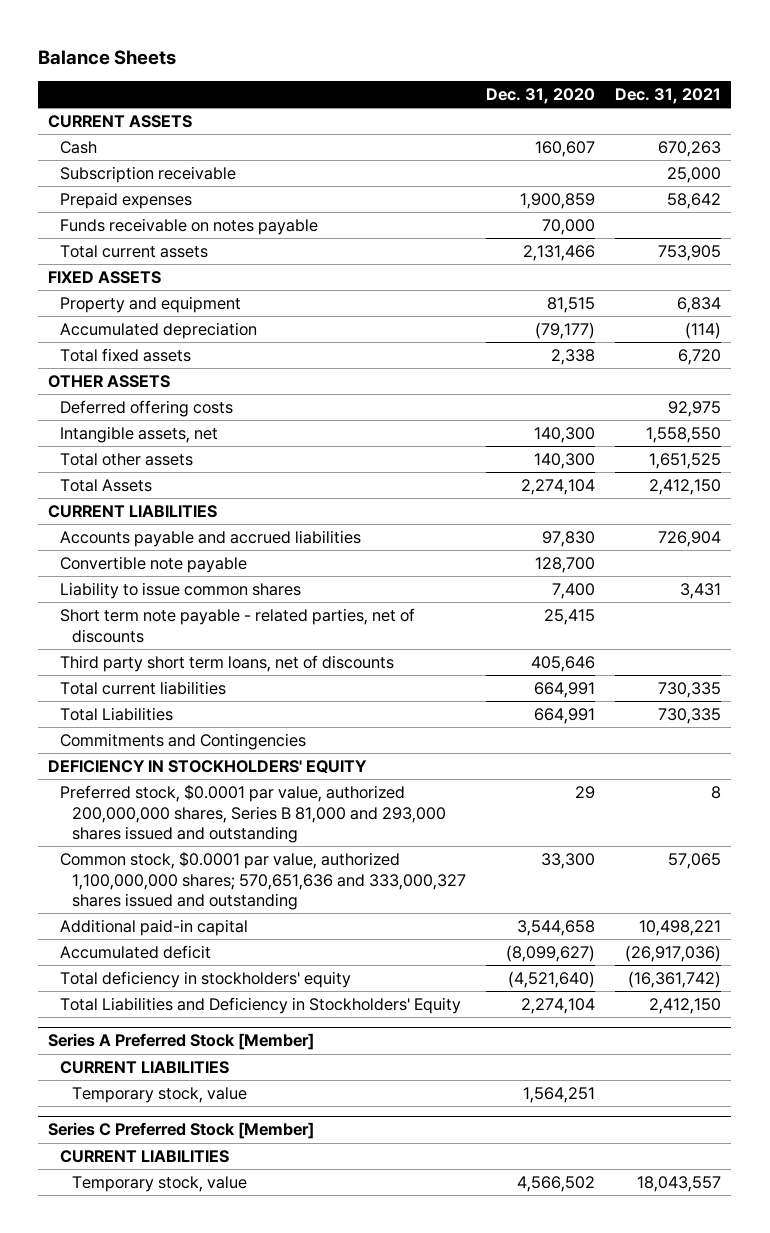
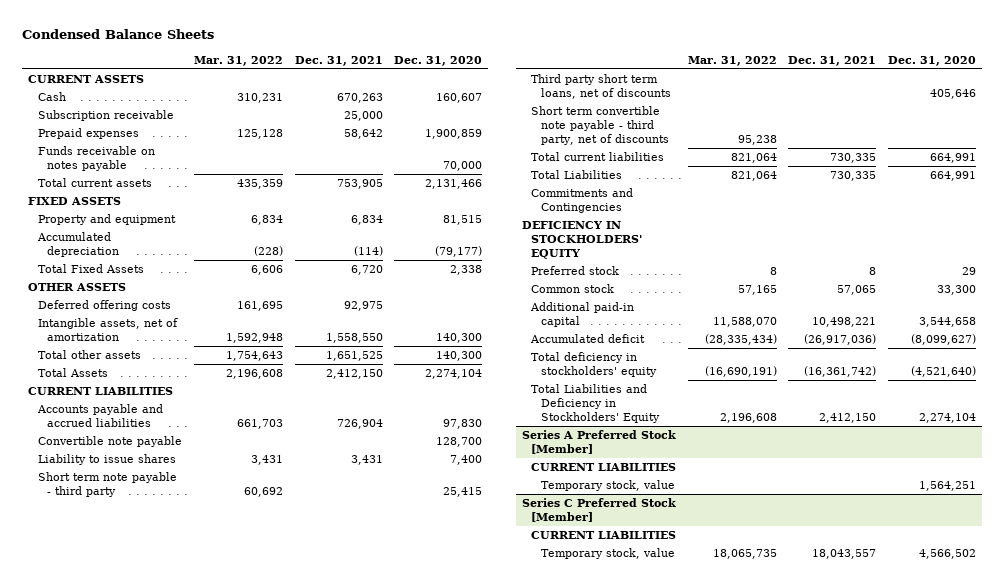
[38,50,177,66] Balance Sheets -> [22,29,215,40] Condensed Balance Sheets
none -> [194,55,284,66] Mar. 31, 2022
[60,348,192,363] Total fixed assets -> [37,264,144,274] Total Fixed Assets
[60,426,219,444] Intangible assets, net -> [37,318,178,342] Intangible assets, net of amortization
[60,582,302,600] Liability to issue common shares -> [37,454,176,466] Liability to issue shares
[60,608,416,643] Short term note payable - related parties, net of discounts -> [37,472,177,498] Short term note payable - third party
none -> [531,106,669,145] Short term convertible note payable - third party, net of discounts
[60,784,447,844] Preferred stock, $0.0001 par value, authorized 200,000,000 shares, Series B 81,000 and 293,000 shares issued and outstanding -> [531,266,620,276] Preferred stock
[60,851,467,911] Common stock, $0.0001 par value, authorized 1,100,000,000 shares; 570,651,636 and 333,000,327 shares issued and outstanding -> [531,284,615,294] Common stock

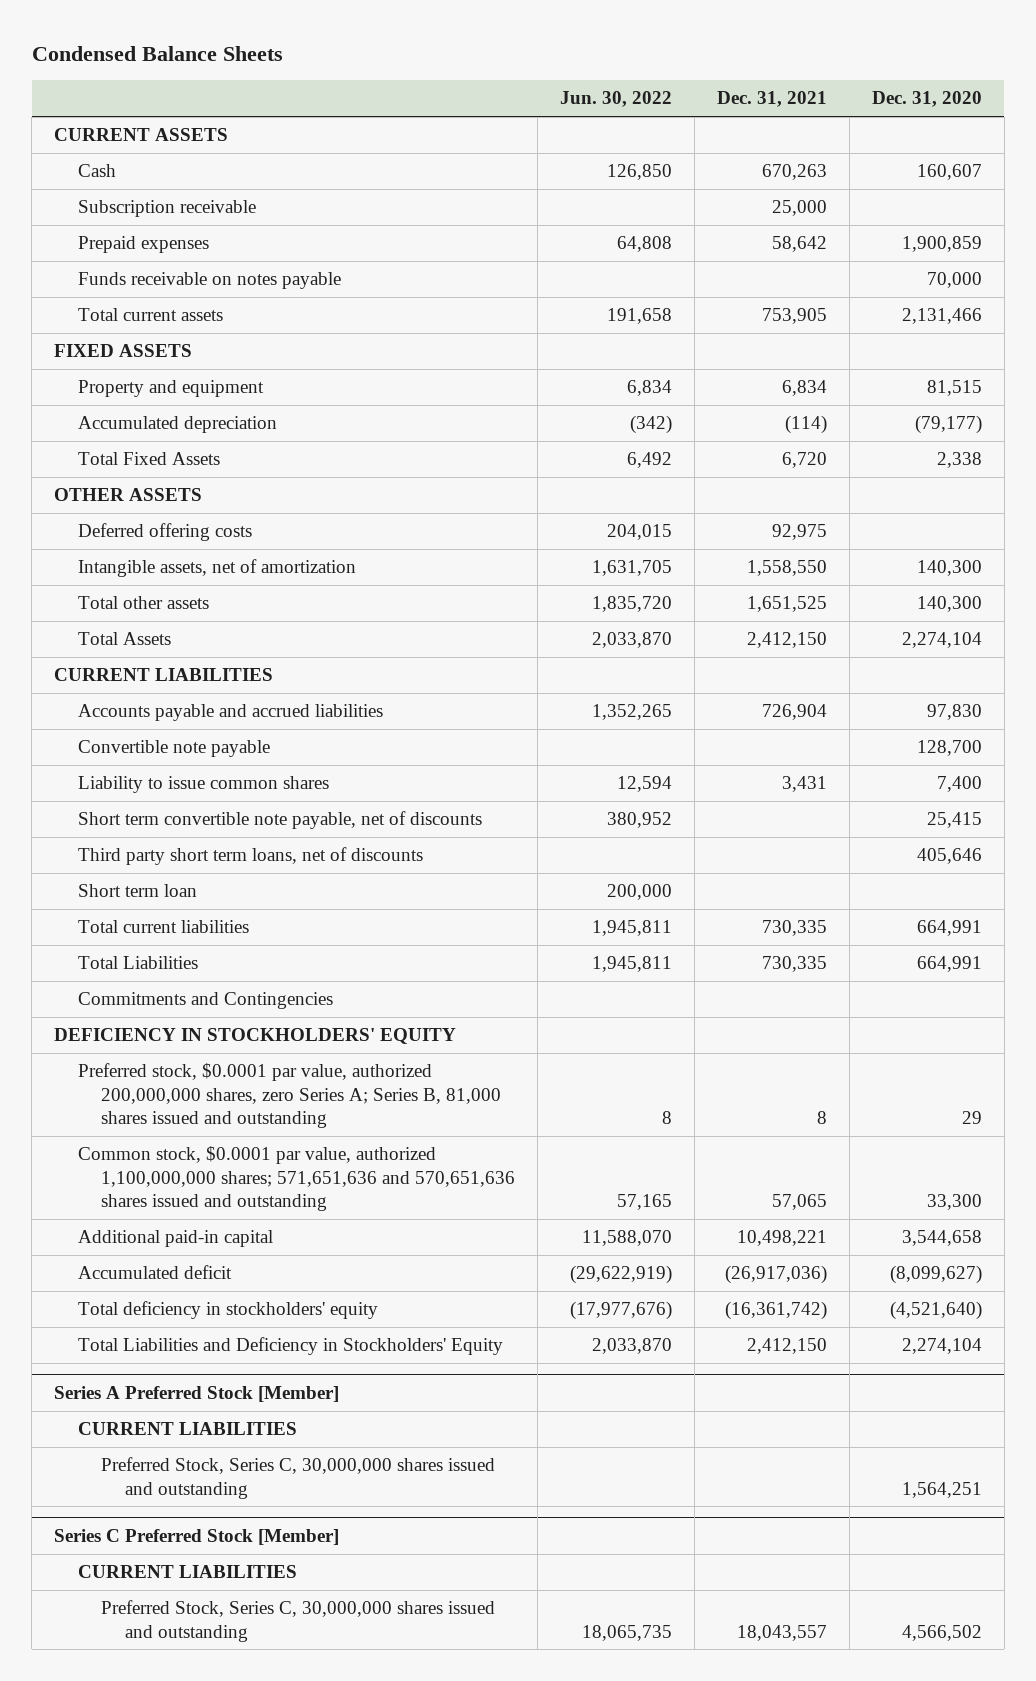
[194,55,284,66] Mar. 31, 2022 -> none
none -> [560,91,673,108] Jun. 30, 2022
[37,454,176,466] Liability to issue shares -> [77,776,329,794] Liability to issue common shares
[37,472,177,498] Short term note payable - third party -> [77,811,482,830] Short term convertible note payable, net of discounts
[531,106,669,145] Short term convertible note payable - third party, net of discounts -> [77,884,197,898] Short term loan
[531,266,620,276] Preferred stock -> [77,1063,502,1128] Preferred stock, $0.0001 par value, authorized 200,000,000 shares, zero Series A; Series B, 81,000 shares issued and outstanding
[531,284,615,294] Common stock -> [77,1146,516,1211] Common stock, $0.0001 par value, authorized 1,100,000,000 shares; 571,651,636 and 570,651,636 shares issued and outstanding
[540,480,675,492] Temporary stock, value -> [101,1457,496,1499] Preferred Stock, Series C, 30,000,000 shares issued and outstanding
[540,548,675,560] Temporary stock, value -> [101,1600,496,1642] Preferred Stock, Series C, 30,000,000 shares issued and outstanding

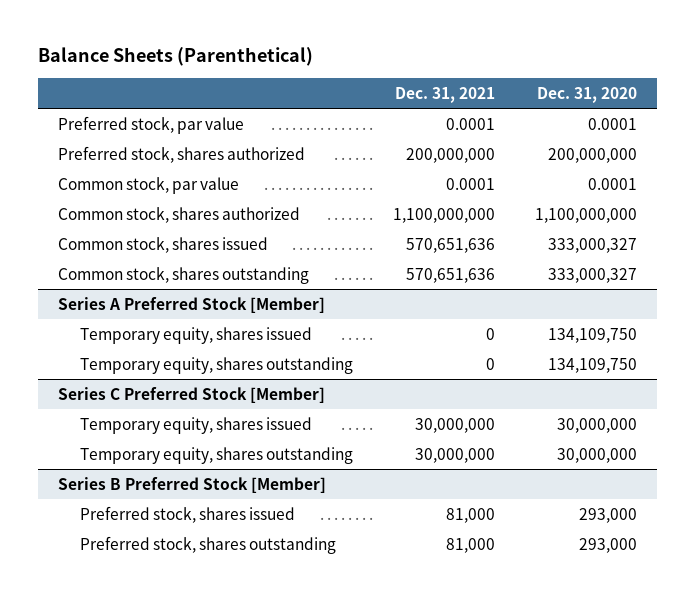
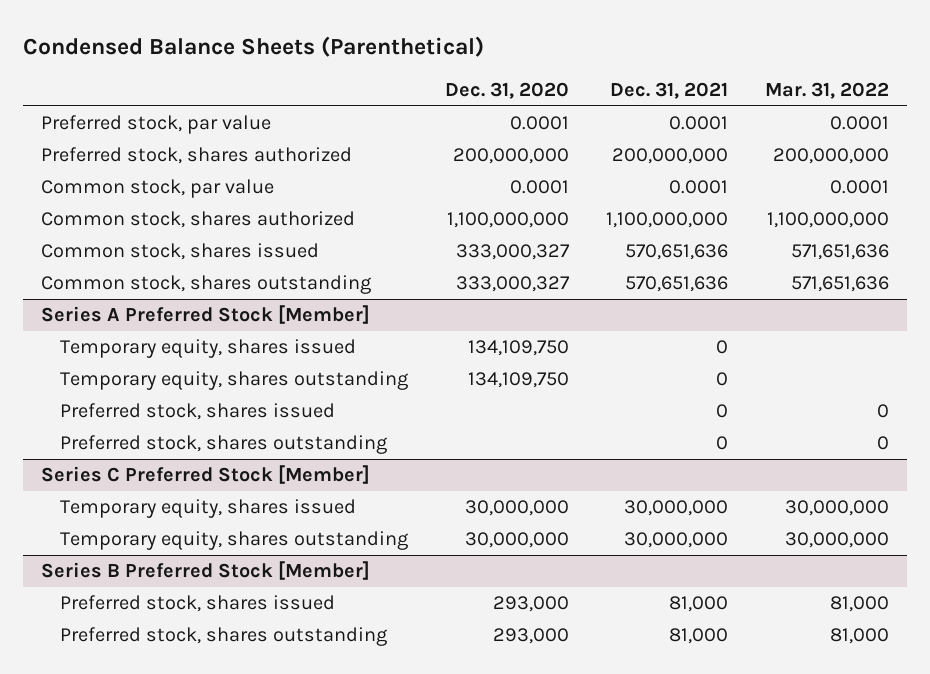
[37,47,313,67] Balance Sheets (Parenthetical) -> [22,36,484,58] Condensed Balance Sheets (Parenthetical)
none -> [764,82,889,100] Mar. 31, 2022
none -> [59,403,335,421] Preferred stock, shares issued
none -> [59,435,387,455] Preferred stock, shares outstanding

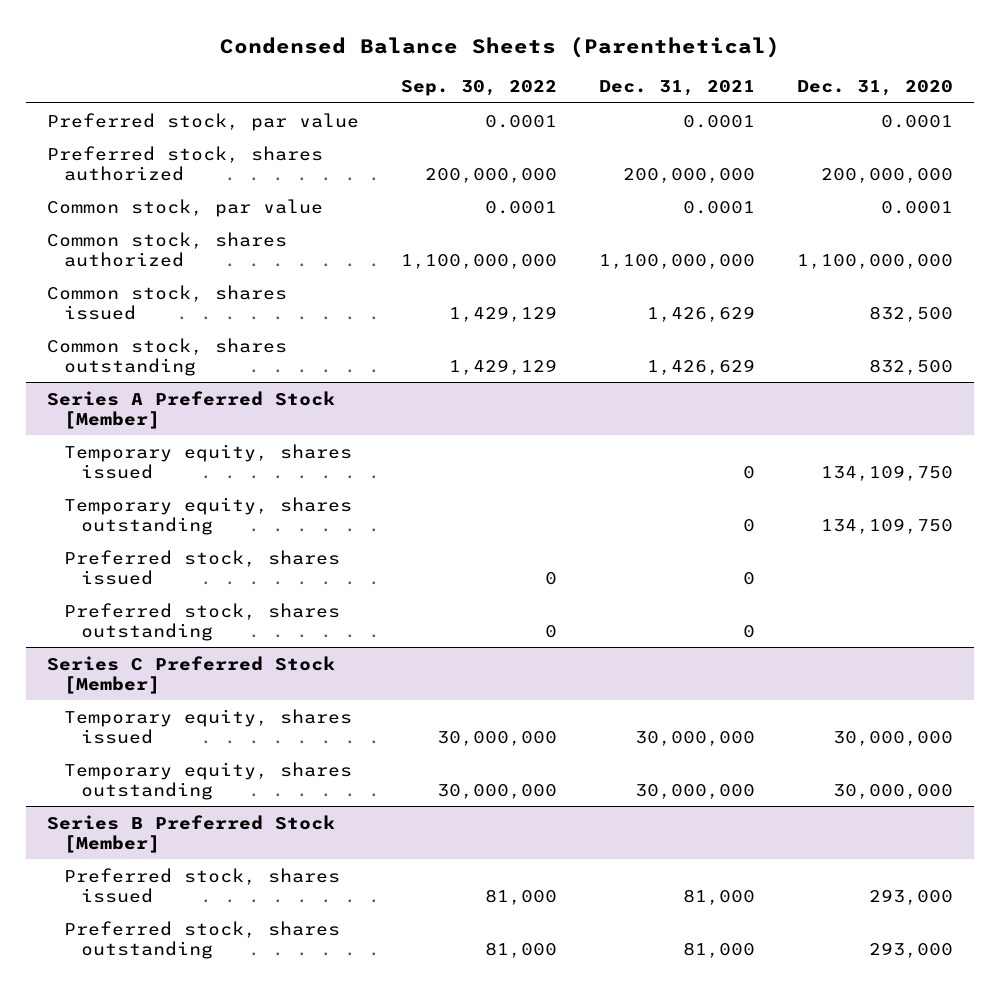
[764,82,889,100] Mar. 31, 2022 -> none
none -> [400,80,557,97] Sep. 30, 2022
[455,244,570,261] 333,000,327 -> [868,305,953,322] 832,500
[624,244,728,261] 570,651,636 -> [646,305,755,322] 1,426,629
[455,276,570,293] 333,000,327 -> [868,358,953,375] 832,500
[624,276,728,293] 570,651,636 -> [646,358,755,375] 1,426,629

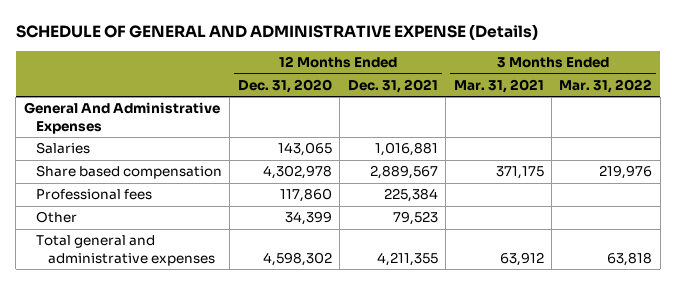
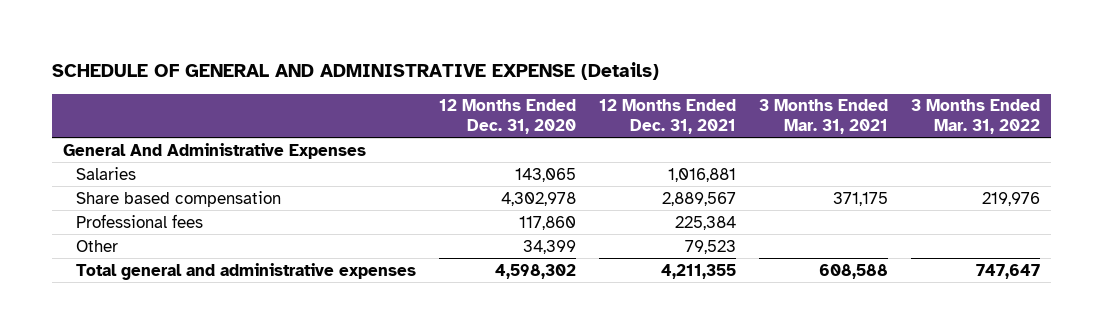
[499,251,544,266] 63,912 -> [818,263,888,279] 608,588
[607,251,653,266] 63,818 -> [975,263,1040,279] 747,647

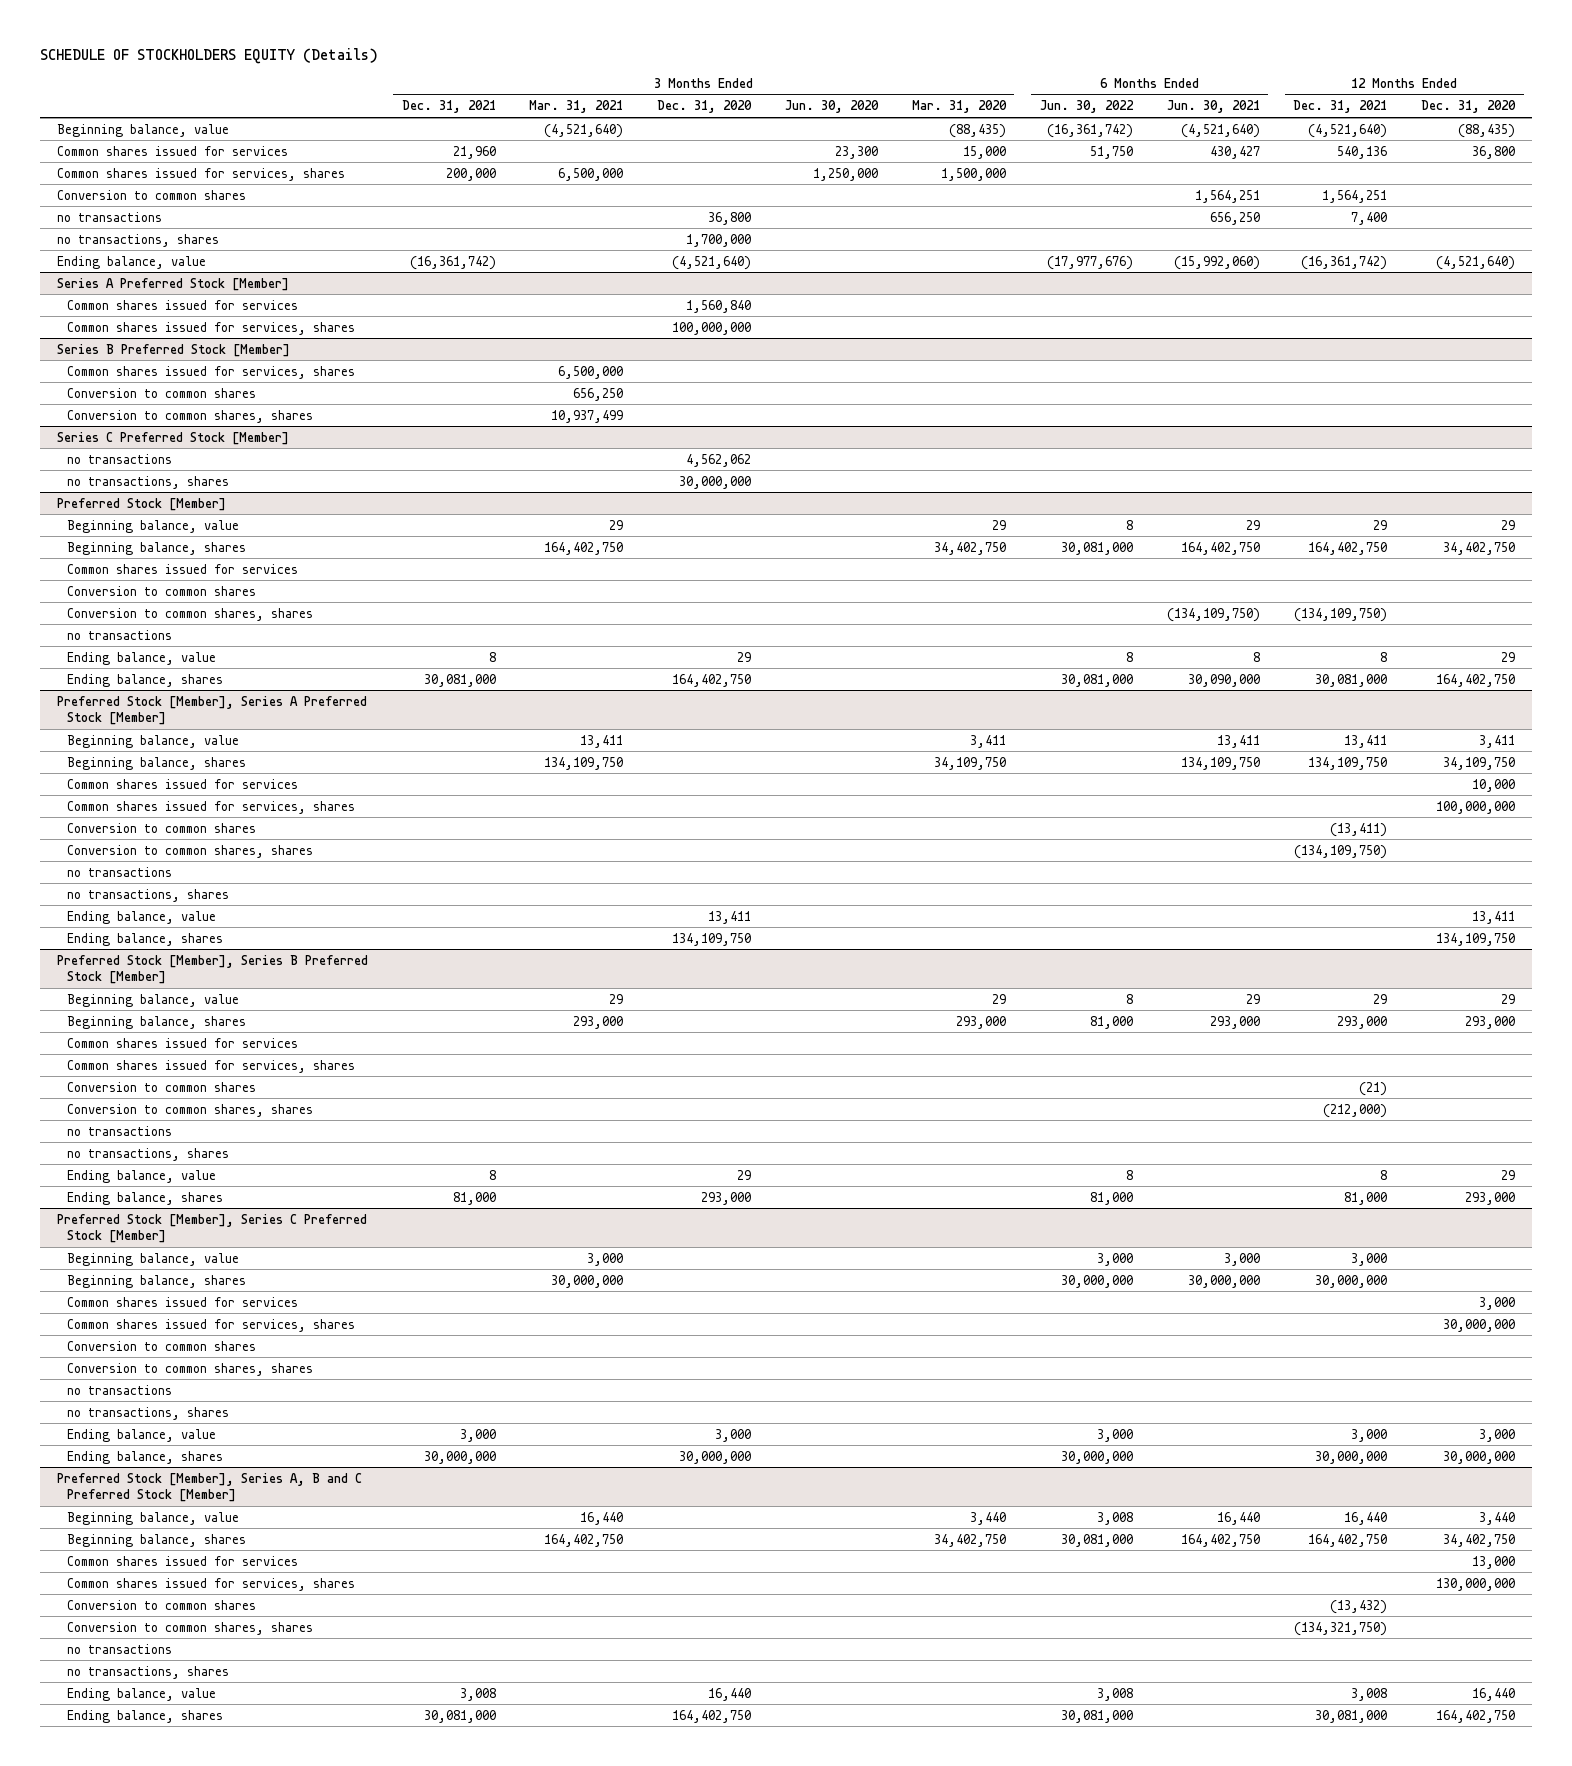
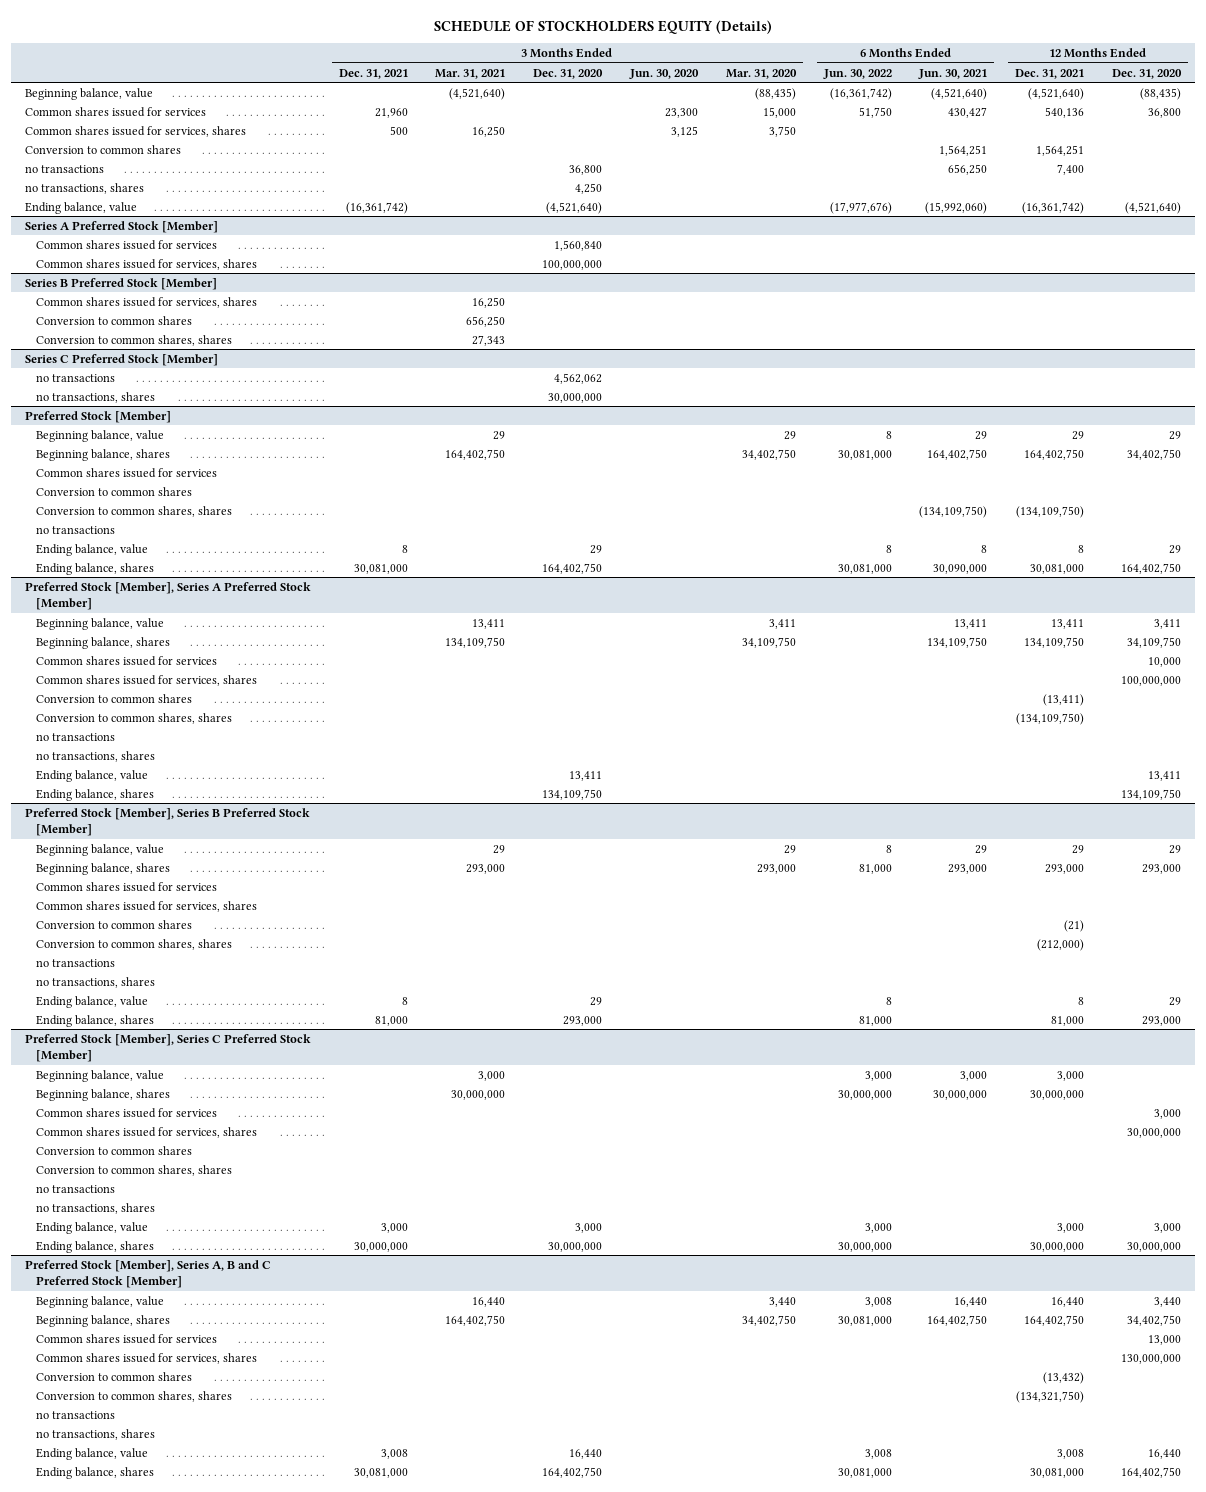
[445,167,496,181] 200,000 -> [389,125,408,135] 500
[558,167,624,181] 6,500,000 -> [472,125,506,137] 16,250
[813,167,879,181] 1,250,000 -> [671,125,699,137] 3,125
[940,167,1006,181] 1,500,000 -> [768,125,796,137] 3,750
[686,233,752,247] 1,700,000 -> [575,182,603,194] 4,250
[558,365,624,379] 6,500,000 -> [472,296,506,308] 16,250
[551,409,624,423] 10,937,499 -> [472,334,506,346] 27,343

